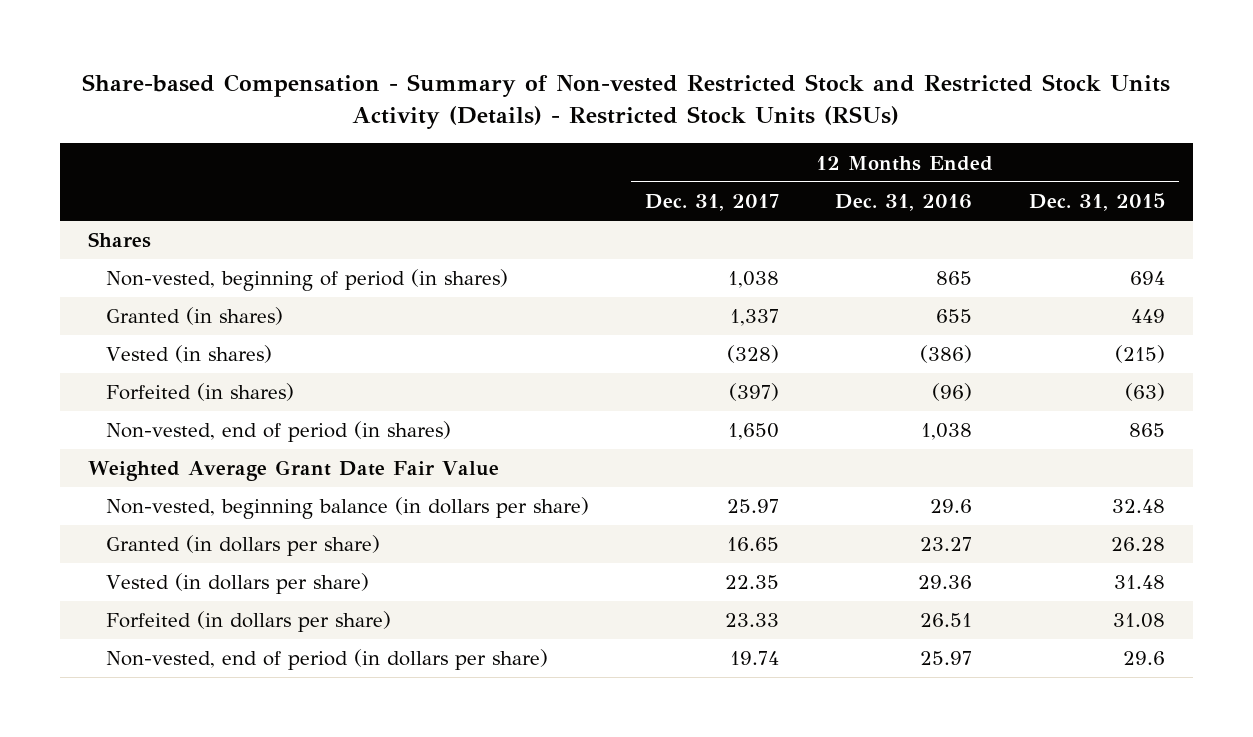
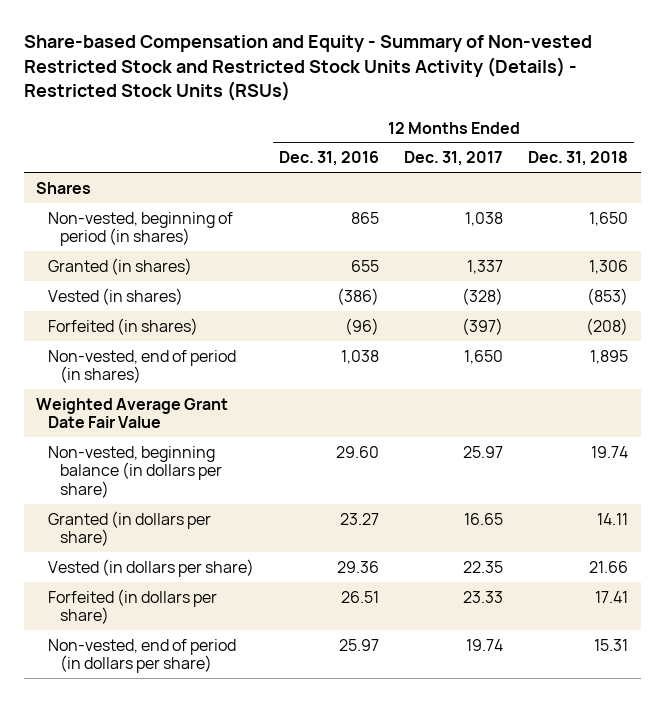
[82,74,1171,130] Share-based Compensation - Summary of Non-vested Restricted Stock and Restricted Stock Units Activity (Details) - Restricted Stock Units (RSUs) -> [23,35,592,102] Share-based Compensation and Equity - Summary of Non-vested Restricted Stock and Restricted Stock Units Activity (Details) - Restricted Stock Units (RSUs)
[1028,193,1165,212] Dec. 31, 2015 -> none
none -> [528,151,629,167] Dec. 31, 2018
[930,499,973,514] 29.6 -> [336,445,380,458] 29.60

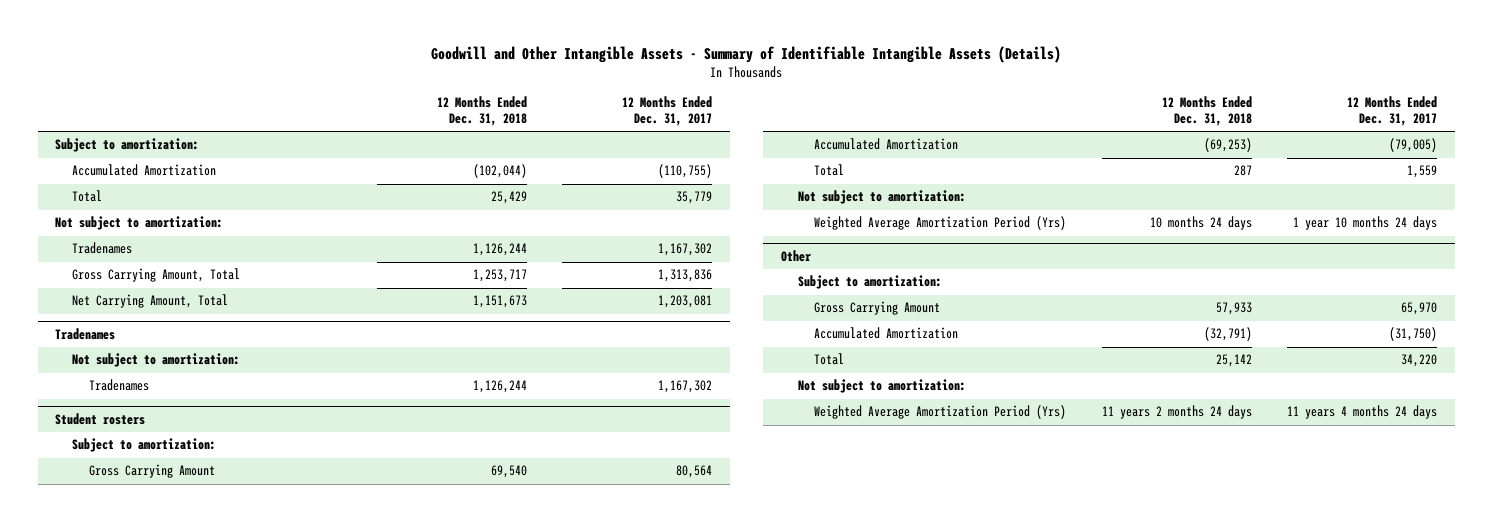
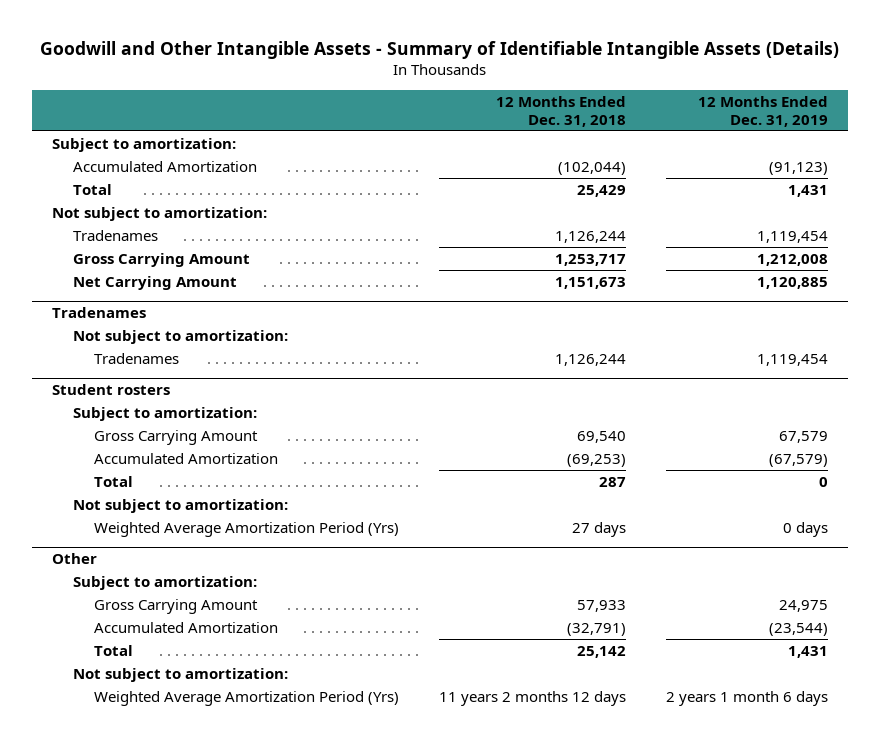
[621,96,712,127] 12 Months Ended Dec. 31, 2017 -> none
none -> [698,96,829,127] 12 Months Ended Dec. 31, 2019
[72,268,241,283] Gross Carrying Amount, Total -> [72,252,250,267] Gross Carrying Amount
[72,294,229,309] Net Carrying Amount, Total -> [72,275,237,290] Net Carrying Amount
[1149,216,1252,231] 10 months 24 days -> [571,521,626,537] 27 days
[1101,405,1252,420] 11 years 2 months 24 days -> [438,690,626,706] 11 years 2 months 12 days

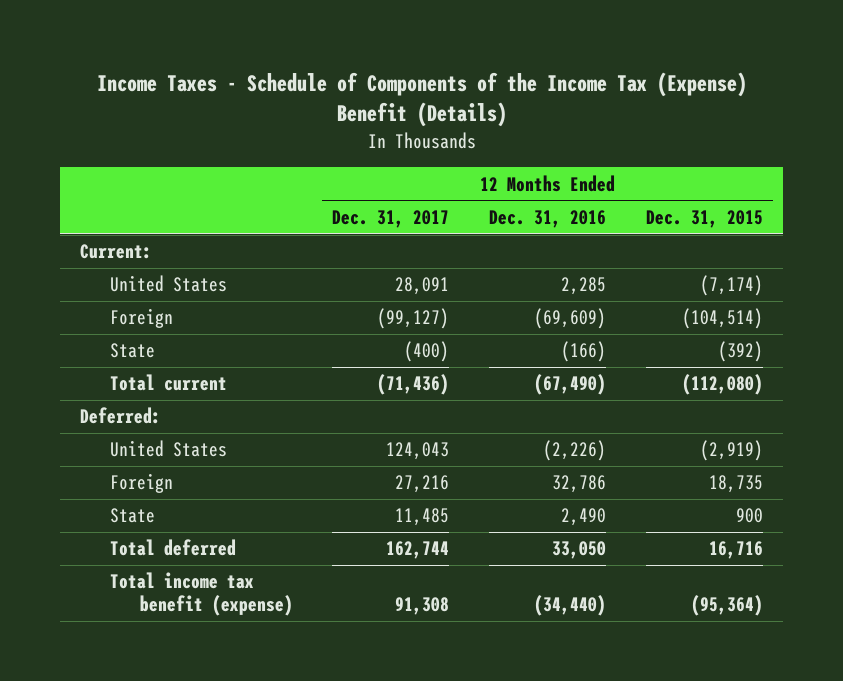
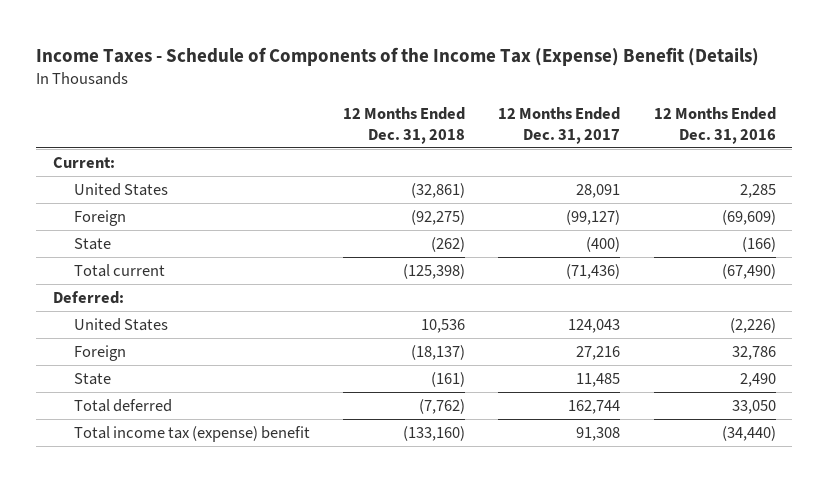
[646,210,764,229] Dec. 31, 2015 -> none
none -> [343,106,466,144] 12 Months Ended Dec. 31, 2018
[109,572,293,617] Total income tax benefit (expense) -> [74,425,311,442] Total income tax (expense) benefit

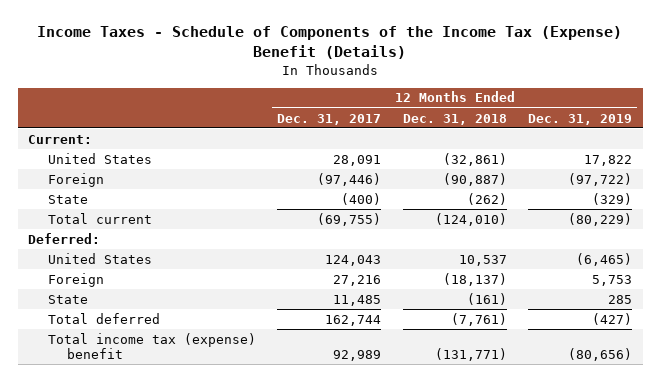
[653,106,776,144] 12 Months Ended Dec. 31, 2016 -> none
none -> [527,113,632,125] Dec. 31, 2019
[411,209,466,225] (92,275) -> [442,172,507,186] (90,887)
[566,209,621,225] (99,127) -> [317,172,382,186] (97,446)
[403,263,466,279] (125,398) -> [434,212,507,226] (124,010)
[566,263,621,279] (71,436) -> [317,212,382,226] (69,755)
[421,318,466,333] 10,536 -> [458,254,507,266] 10,537
[419,398,466,414] (7,762) -> [450,312,507,326] (7,761)
[403,425,466,441] (133,160) -> [434,347,507,361] (131,771)
[576,426,621,441] 91,308 -> [333,349,382,361] 92,989

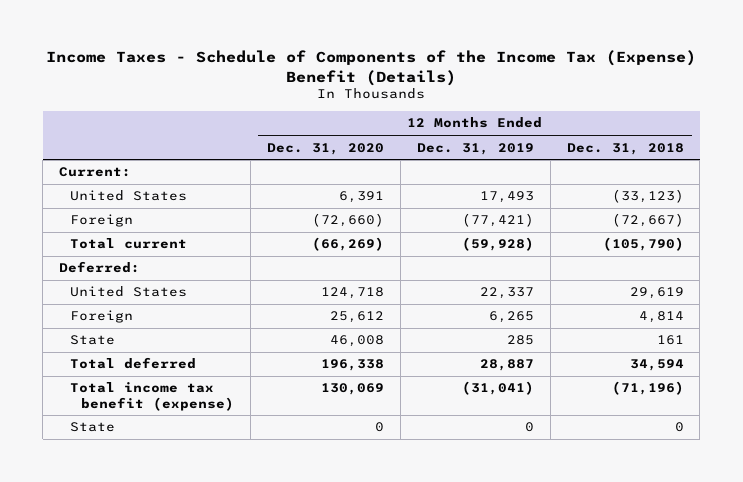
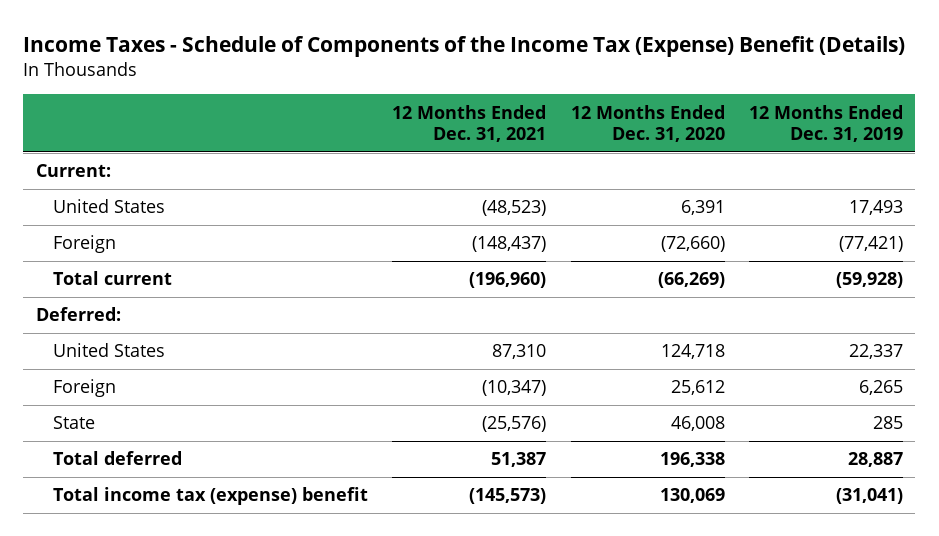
[566,142,684,155] Dec. 31, 2018 -> none
none -> [392,104,547,143] 12 Months Ended Dec. 31, 2021
[69,422,115,433] State -> none
[69,382,234,411] Total income tax benefit (expense) -> [52,487,368,506] Total income tax (expense) benefit

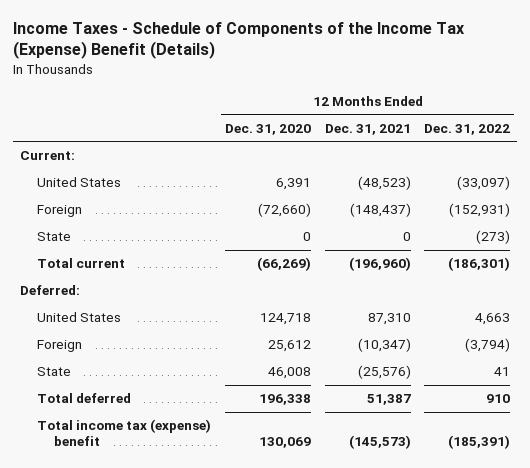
[749,104,904,143] 12 Months Ended Dec. 31, 2019 -> none
none -> [424,123,511,135] Dec. 31, 2022
none -> [36,232,71,242] State

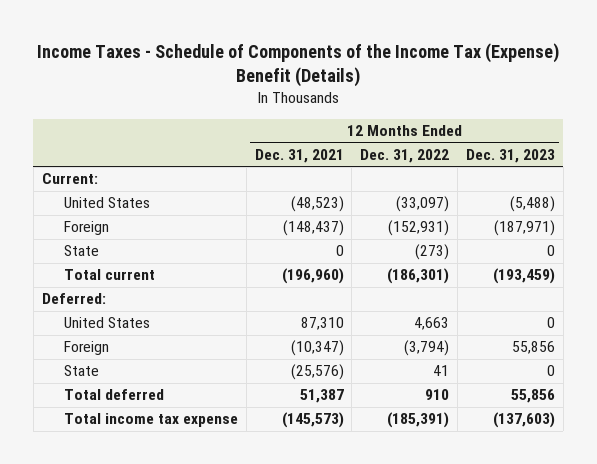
[224,123,311,135] Dec. 31, 2020 -> none
none -> [466,148,556,163] Dec. 31, 2023
[36,419,211,447] Total income tax (expense) benefit -> [63,413,238,428] Total income tax expense

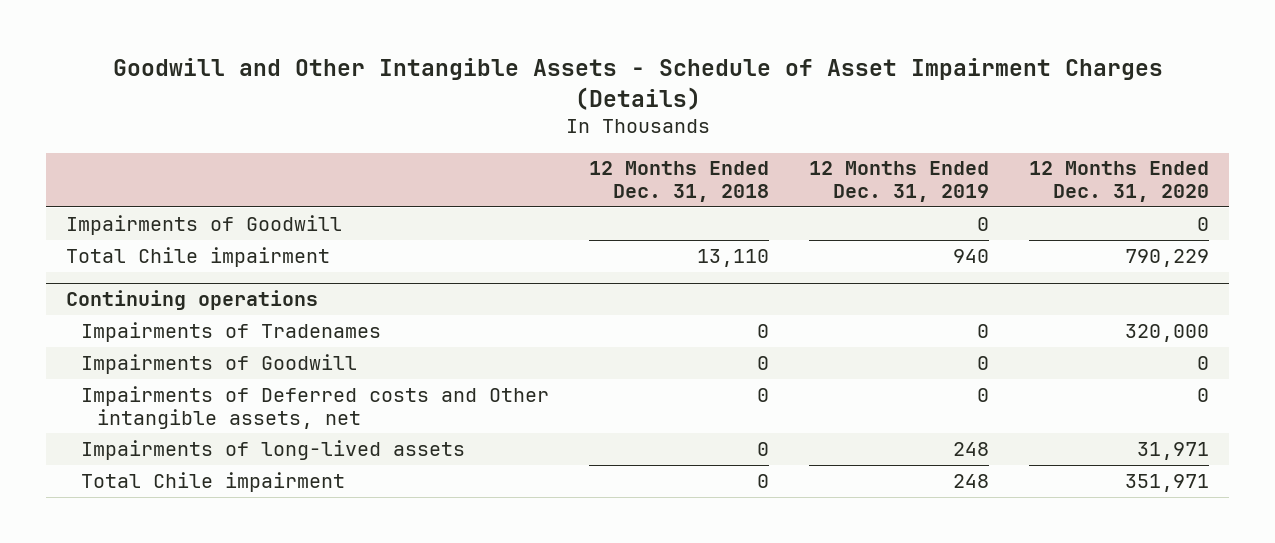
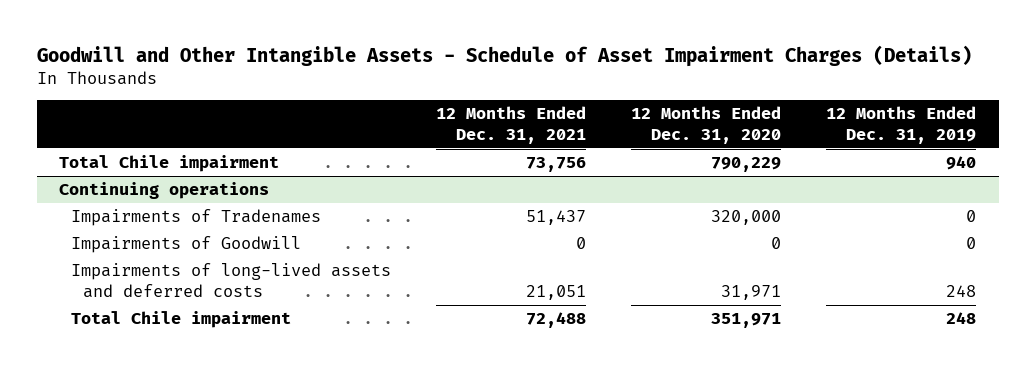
[589,161,770,203] 12 Months Ended Dec. 31, 2018 -> none
none -> [435,106,586,144] 12 Months Ended Dec. 31, 2021
[65,214,342,235] Impairments of Goodwill -> none
[81,385,550,429] Impairments of Deferred costs and Other intangible assets, net -> none
[81,439,466,460] Impairments of long-lived assets -> [70,263,391,298] Impairments of long-lived assets and deferred costs

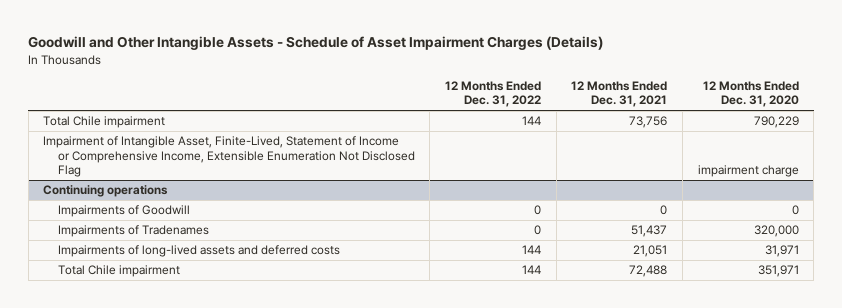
[826,106,977,144] 12 Months Ended Dec. 31, 2019 -> none
none -> [444,81,541,108] 12 Months Ended Dec. 31, 2022
none -> [43,136,415,178] Impairment of Intangible Asset, Finite-Lived, Statement of Income or Comprehensive Income, Extensible Enumeration Not Disclosed Flag
[70,209,321,227] Impairments of Tradenames -> [57,225,209,238] Impairments of Tradenames

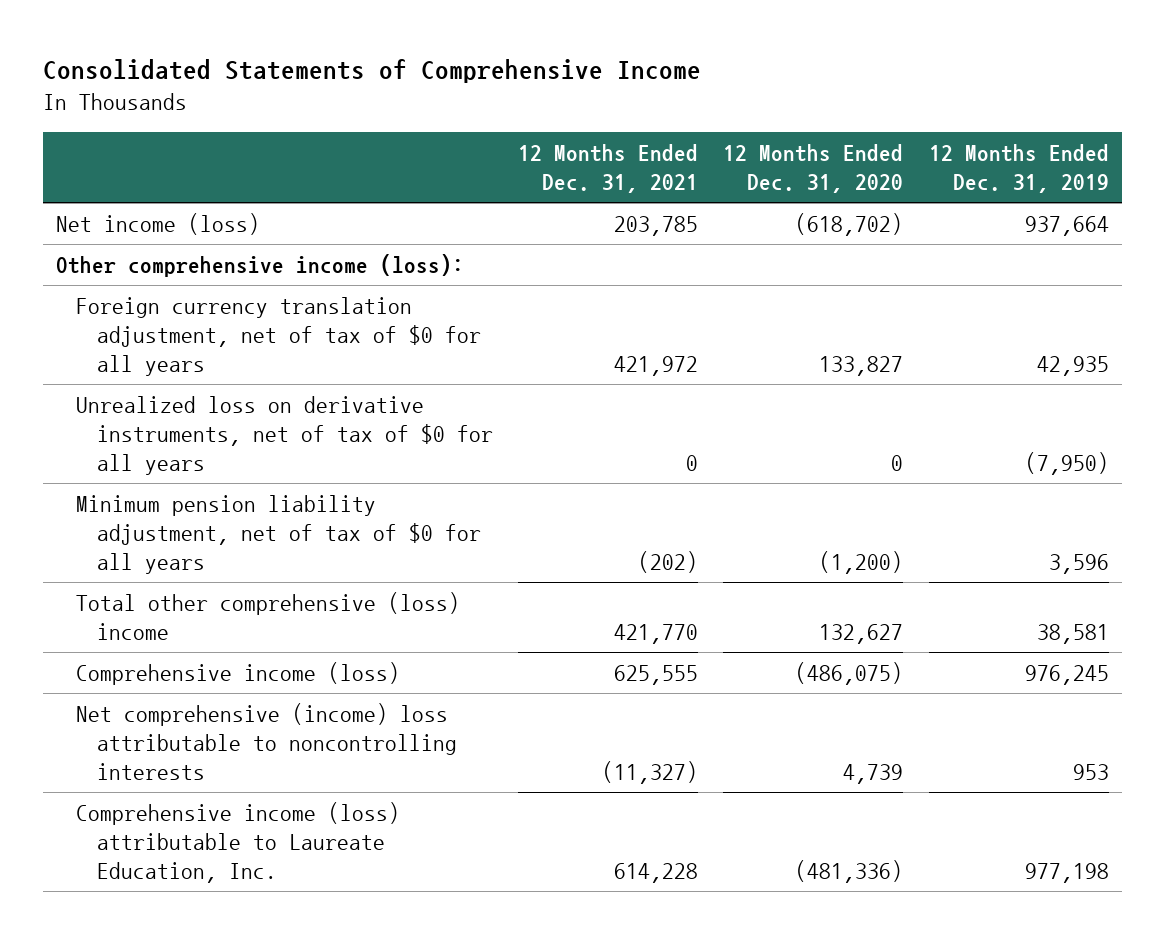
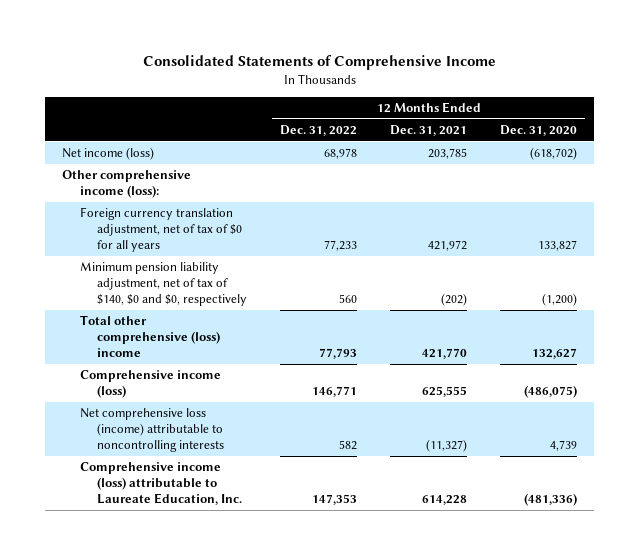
[928,144,1109,194] 12 Months Ended Dec. 31, 2019 -> none
none -> [280,125,358,137] Dec. 31, 2022
[76,395,493,476] Unrealized loss on derivative instruments, net of tax of $0 for all years -> none
[76,494,481,575] Minimum pension liability adjustment, net of tax of $0 for all years -> [79,262,248,306] Minimum pension liability adjustment, net of tax of $140, $0 and $0, respectively
[76,702,457,781] Net comprehensive (income) loss attributable to noncontrolling interests -> [79,408,225,452] Net comprehensive loss (income) attributable to noncontrolling interests

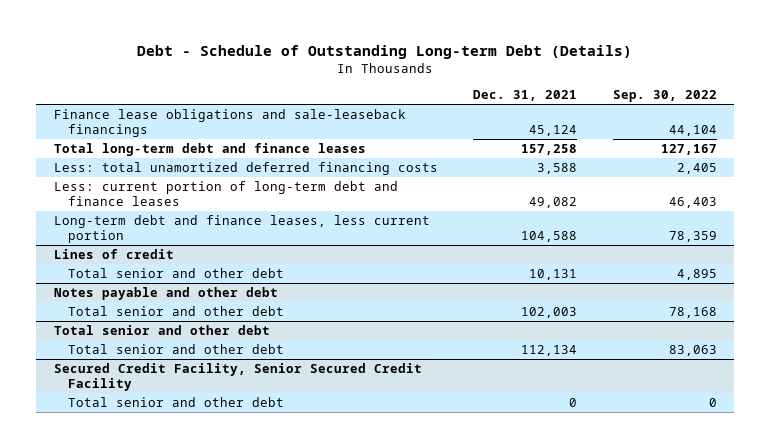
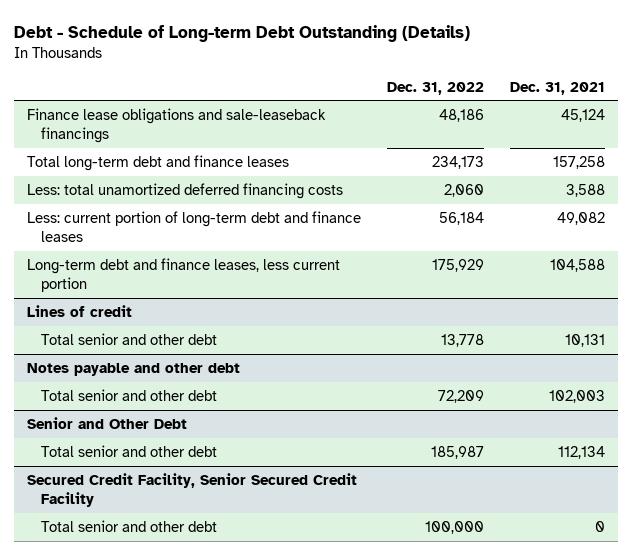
[137,44,633,59] Debt - Schedule of Outstanding Long-term Debt (Details) -> [14,24,471,42] Debt - Schedule of Long-term Debt Outstanding (Details)
[612,90,717,103] Sep. 30, 2022 -> none
none -> [387,81,485,95] Dec. 31, 2022
[53,324,270,335] Total senior and other debt -> [27,417,188,430] Senior and Other Debt

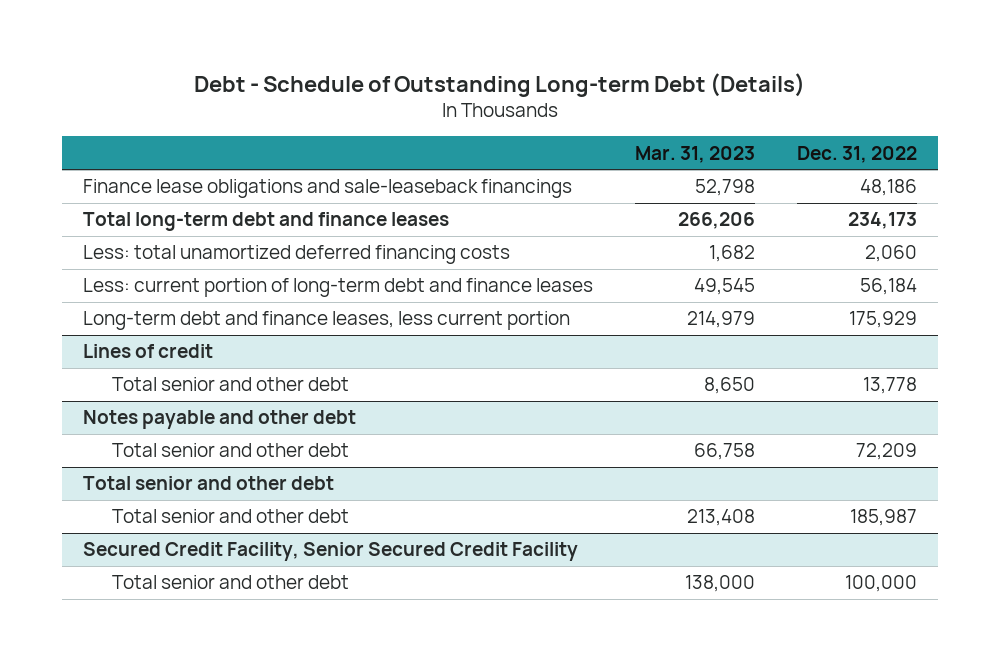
[14,24,471,42] Debt - Schedule of Long-term Debt Outstanding (Details) -> [194,72,806,97] Debt - Schedule of Outstanding Long-term Debt (Details)
[510,81,606,95] Dec. 31, 2021 -> none
none -> [635,145,756,163] Mar. 31, 2023
[27,417,188,430] Senior and Other Debt -> [83,476,335,491] Total senior and other debt

